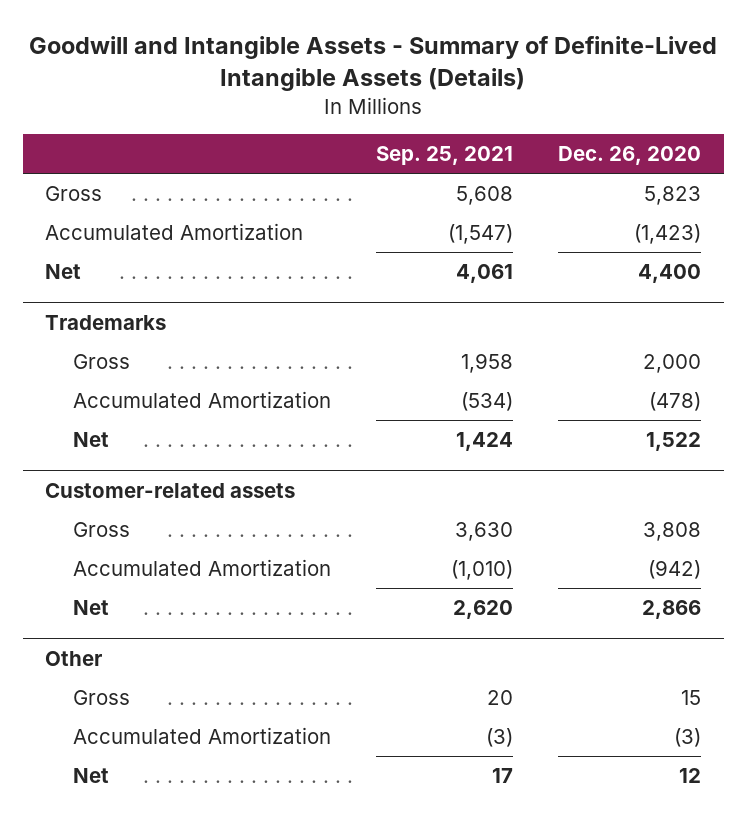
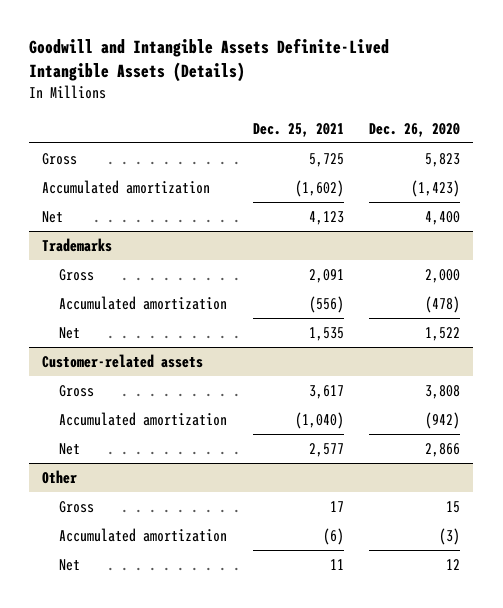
[29,36,718,92] Goodwill and Intangible Assets - Summary of Definite-Lived Intangible Assets (Details) -> [29,38,390,83] Goodwill and Intangible Assets Definite-Lived Intangible Assets (Details)
[376,146,514,166] Sep. 25, 2021 -> none
none -> [252,122,344,137] Dec. 25, 2021
[45,222,304,240] Accumulated Amortization -> [42,180,211,195] Accumulated amortization
[72,390,331,408] Accumulated Amortization -> [59,296,228,311] Accumulated amortization
[72,558,331,576] Accumulated Amortization -> [59,412,228,427] Accumulated amortization
[72,726,331,744] Accumulated Amortization -> [59,528,228,543] Accumulated amortization

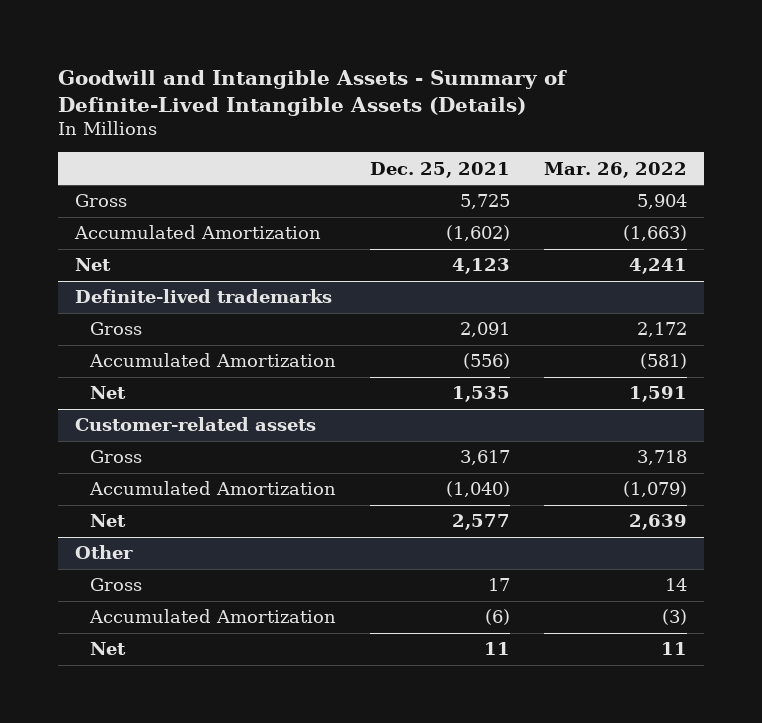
[29,38,390,83] Goodwill and Intangible Assets Definite-Lived Intangible Assets (Details) -> [57,69,567,116] Goodwill and Intangible Assets - Summary of Definite-Lived Intangible Assets (Details)
[369,122,461,137] Dec. 26, 2020 -> none
none -> [543,161,687,178] Mar. 26, 2022
[42,180,211,195] Accumulated amortization -> [73,225,321,240] Accumulated Amortization
[42,238,113,253] Trademarks -> [74,289,332,304] Definite-lived trademarks
[59,296,228,311] Accumulated amortization -> [88,353,336,368] Accumulated Amortization
[59,412,228,427] Accumulated amortization -> [88,481,336,496] Accumulated Amortization
[59,528,228,543] Accumulated amortization -> [88,609,336,624] Accumulated Amortization

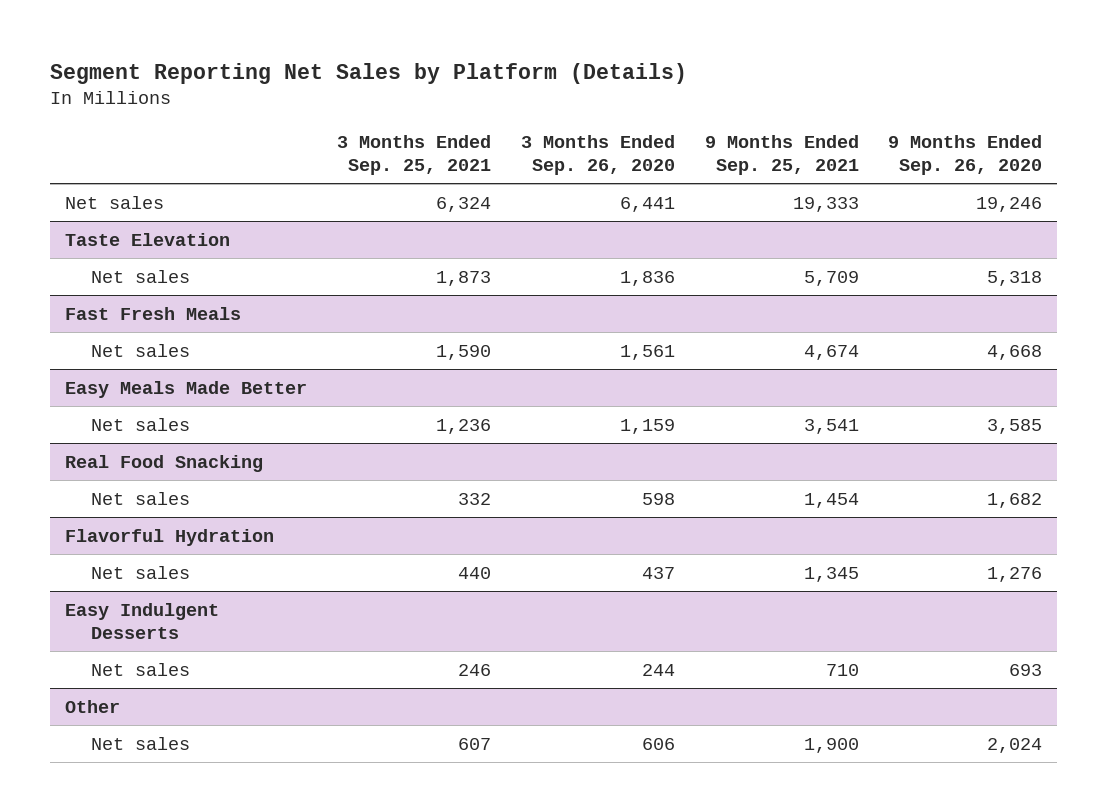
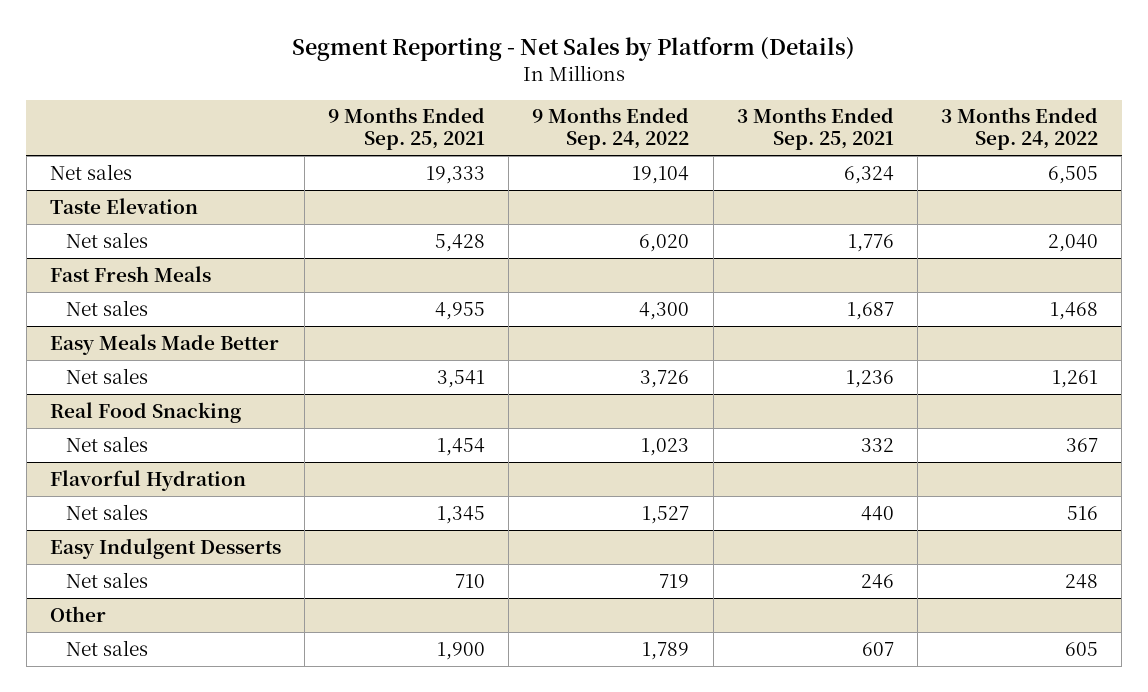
[50,63,688,85] Segment Reporting Net Sales by Platform (Details) -> [291,37,855,62] Segment Reporting - Net Sales by Platform (Details)
[520,134,675,175] 3 Months Ended Sep. 26, 2020 -> none
[888,134,1043,175] 9 Months Ended Sep. 26, 2020 -> none
none -> [532,107,690,151] 9 Months Ended Sep. 24, 2022
none -> [941,107,1099,151] 3 Months Ended Sep. 24, 2022
[435,270,491,286] 1,873 -> [847,233,894,252] 1,776
[803,270,859,286] 5,709 -> [435,233,486,252] 5,428
[435,344,491,360] 1,590 -> [846,301,894,320] 1,687
[803,344,859,360] 4,674 -> [435,301,486,320] 4,955

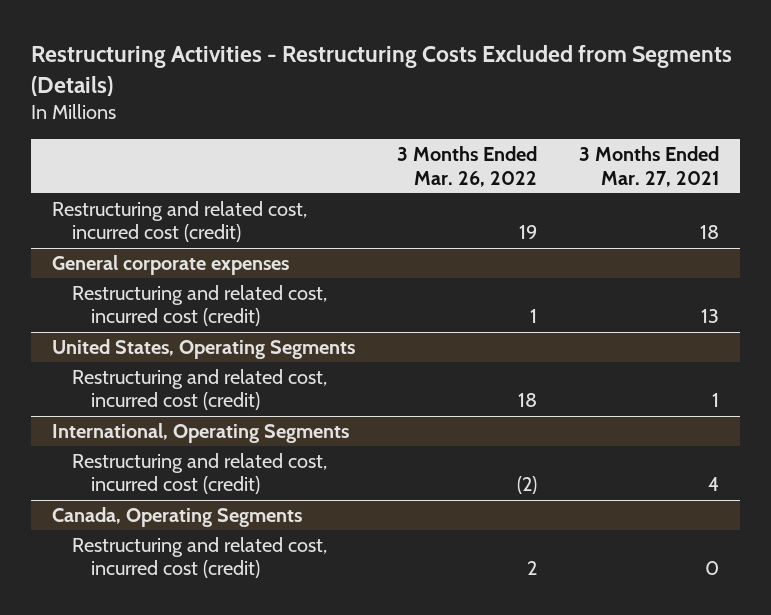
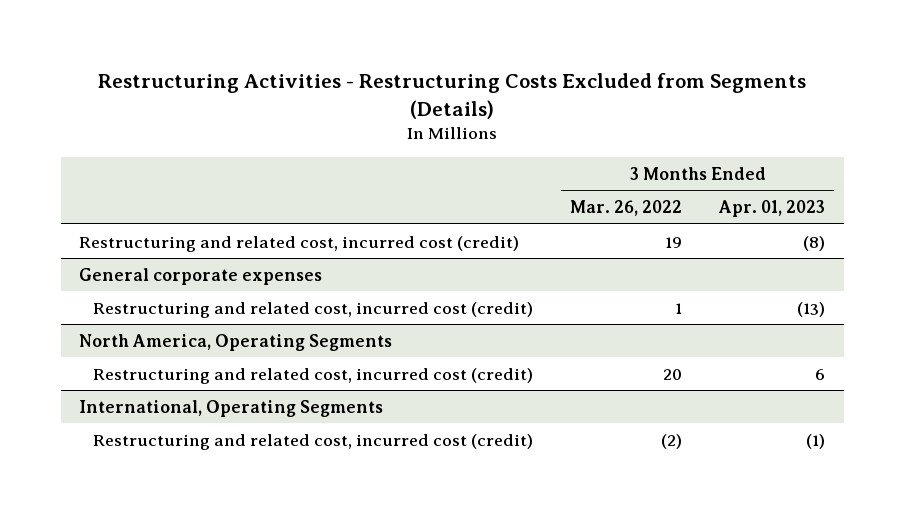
[578,146,719,187] 3 Months Ended Mar. 27, 2021 -> none
none -> [718,200,826,218] Apr. 01, 2023
[52,339,356,360] United States, Operating Segments -> none
none -> [79,333,393,351] North America, Operating Segments
[518,393,538,408] 18 -> [662,368,682,380] 20
[52,507,303,528] Canada, Operating Segments -> none
[71,537,327,579] Restructuring and related cost, incurred cost (credit) -> none

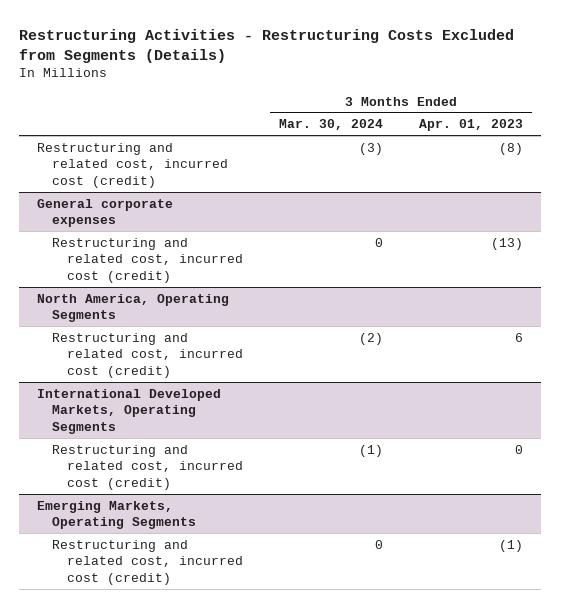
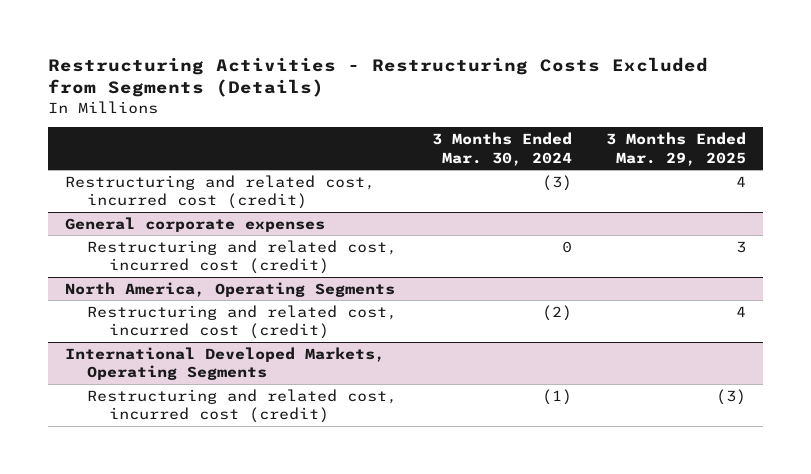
[419,119,524,132] Apr. 01, 2023 -> none
none -> [605,132,746,166] 3 Months Ended Mar. 29, 2025
[37,500,197,530] Emerging Markets, Operating Segments -> none
[52,539,244,586] Restructuring and related cost, incurred cost (credit) -> none

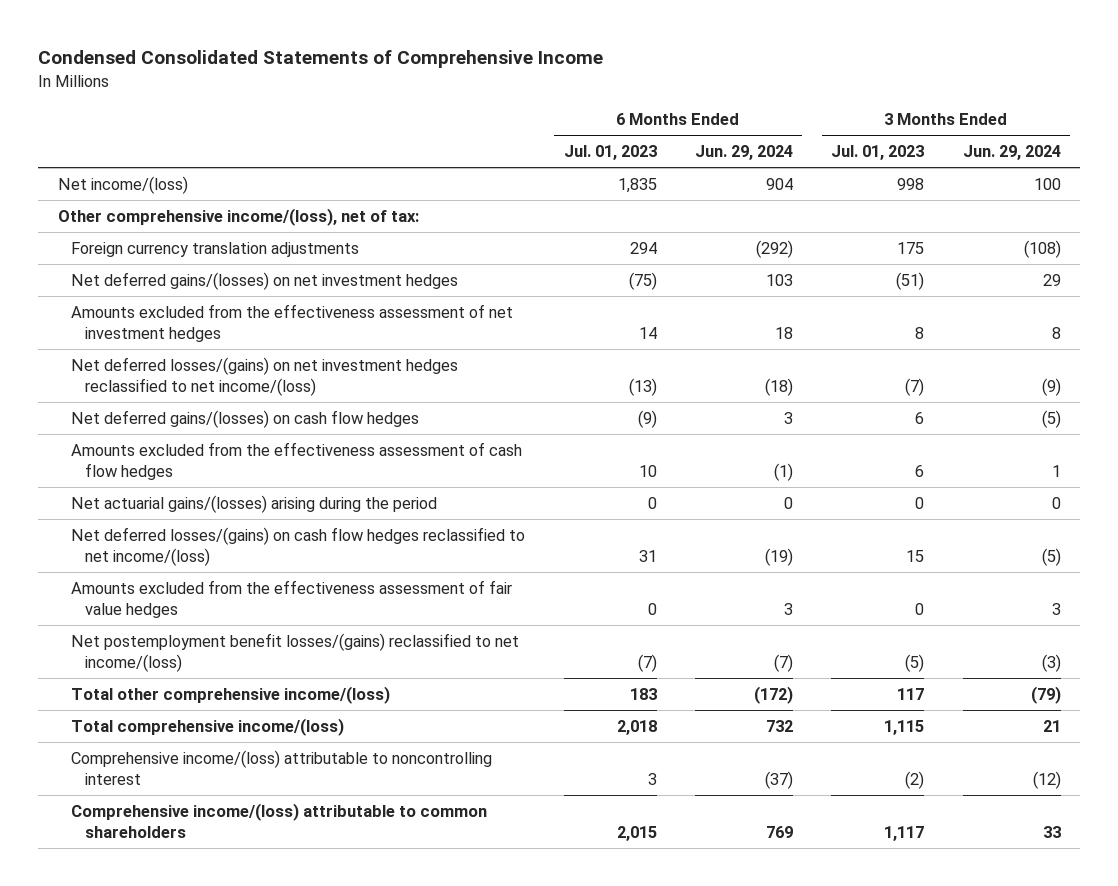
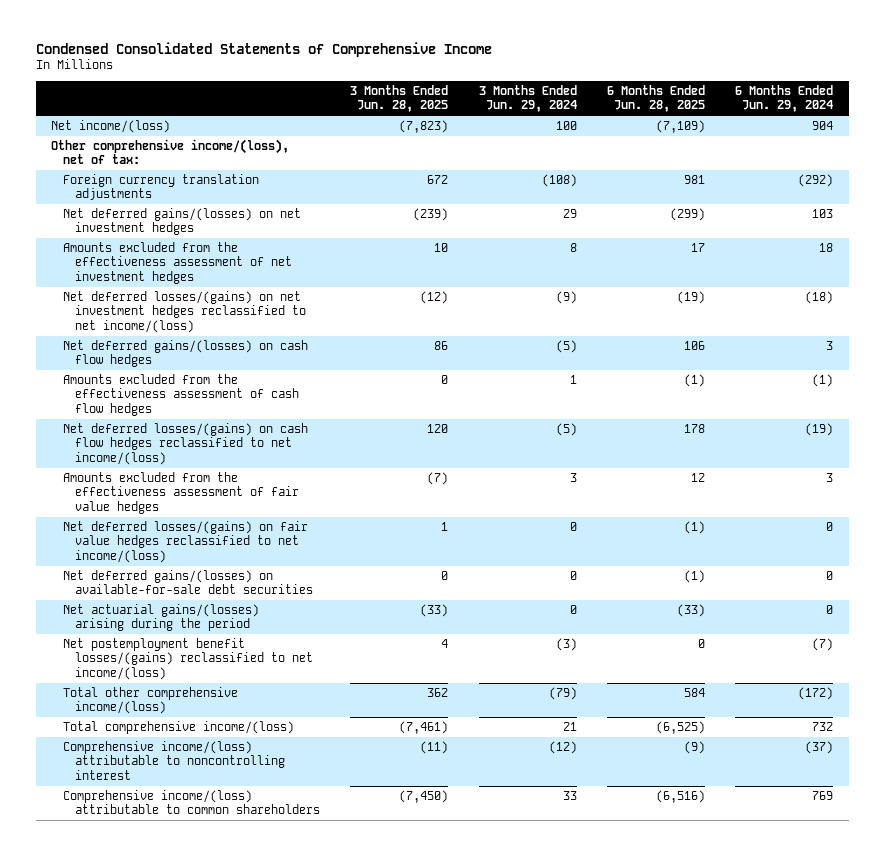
[563,145,657,161] Jul. 01, 2023 -> none
[831,145,925,161] Jul. 01, 2023 -> none
none -> [350,85,449,113] 3 Months Ended Jun. 28, 2025
none -> [607,85,706,113] 6 Months Ended Jun. 28, 2025
none -> [62,521,308,563] Net deferred losses/(gains) on fair value hedges reclassified to net income/(loss)
none -> [62,570,314,595] Net deferred gains/(losses) on available-for-sale debt securities
[71,494,438,513] Net actuarial gains/(losses) arising during the period -> [62,604,259,632] Net actuarial gains/(losses) arising during the period

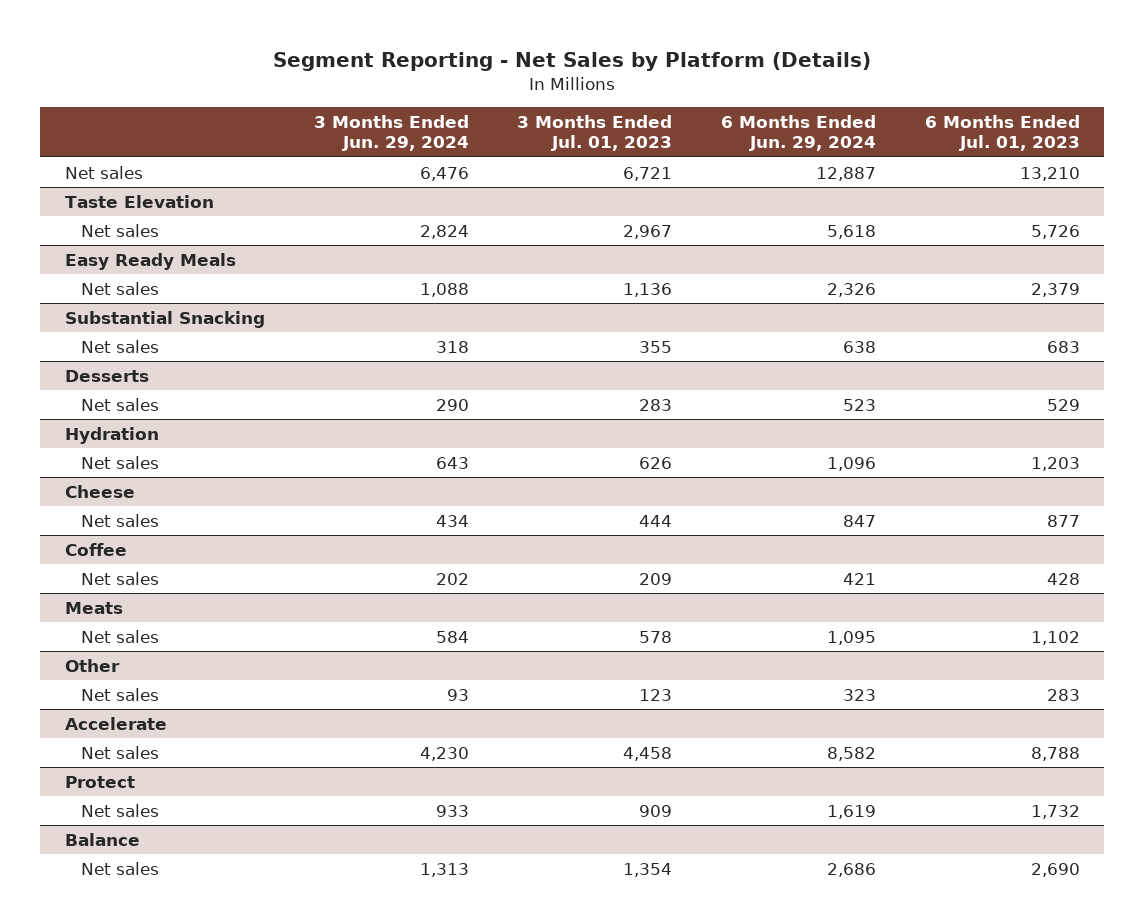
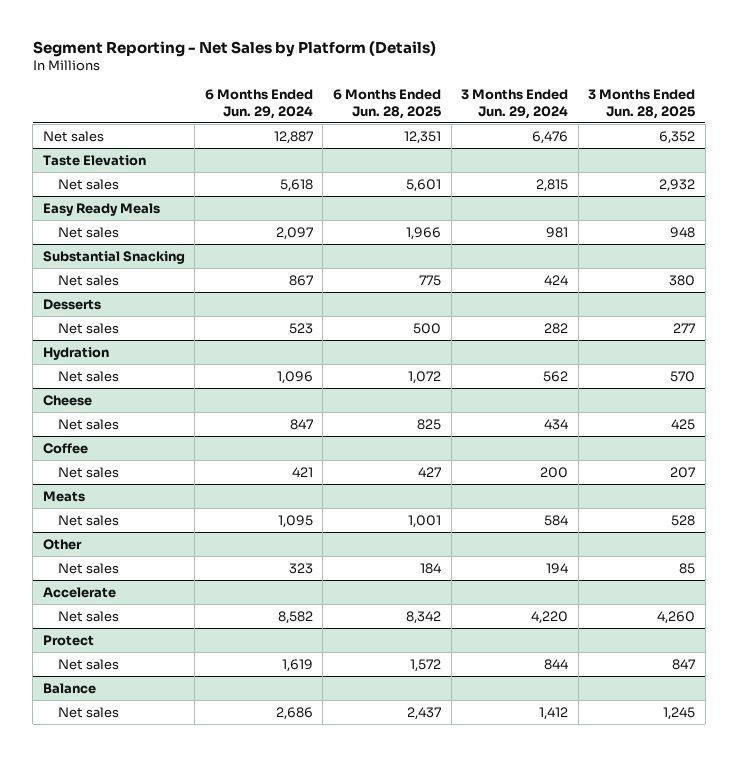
[517,114,673,152] 3 Months Ended Jul. 01, 2023 -> none
[924,114,1080,152] 6 Months Ended Jul. 01, 2023 -> none
none -> [332,89,441,119] 6 Months Ended Jun. 28, 2025
none -> [588,89,696,119] 3 Months Ended Jun. 28, 2025
[419,224,469,239] 2,824 -> [536,178,569,192] 2,815
[419,282,469,297] 1,088 -> [546,226,569,238] 981
[827,282,877,297] 2,326 -> [275,226,313,240] 2,097
[435,340,469,353] 318 -> [544,274,569,285] 424
[843,340,877,353] 638 -> [288,274,313,286] 867
[435,398,469,411] 290 -> [544,322,569,334] 282
[435,456,469,469] 643 -> [543,370,569,382] 562
[435,572,469,585] 202 -> [540,466,569,478] 200
[446,688,469,701] 93 -> [546,562,569,574] 194
[419,746,469,761] 4,230 -> [531,610,569,624] 4,220
[435,804,469,817] 933 -> [544,658,569,670] 844
[419,862,469,877] 1,313 -> [539,706,569,720] 1,412

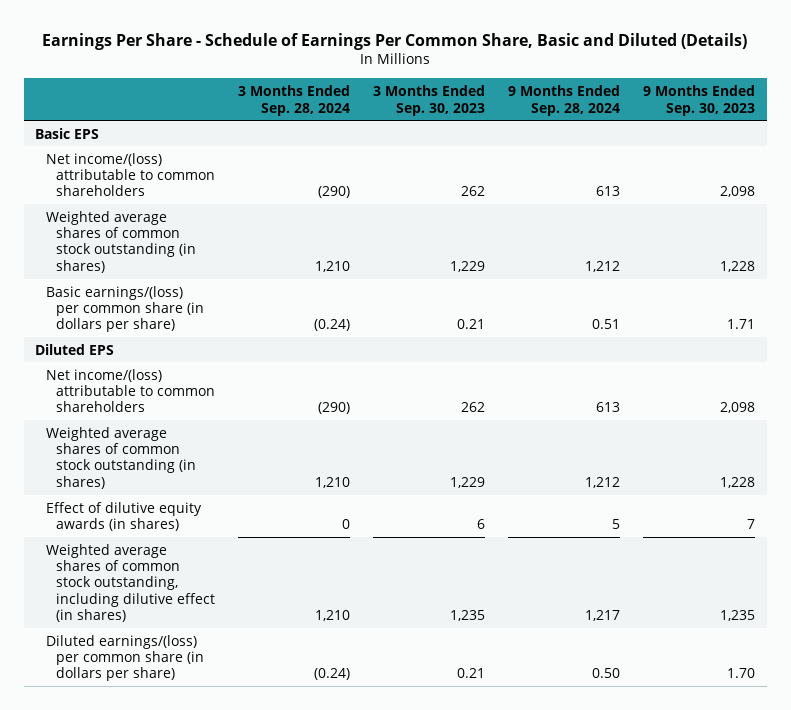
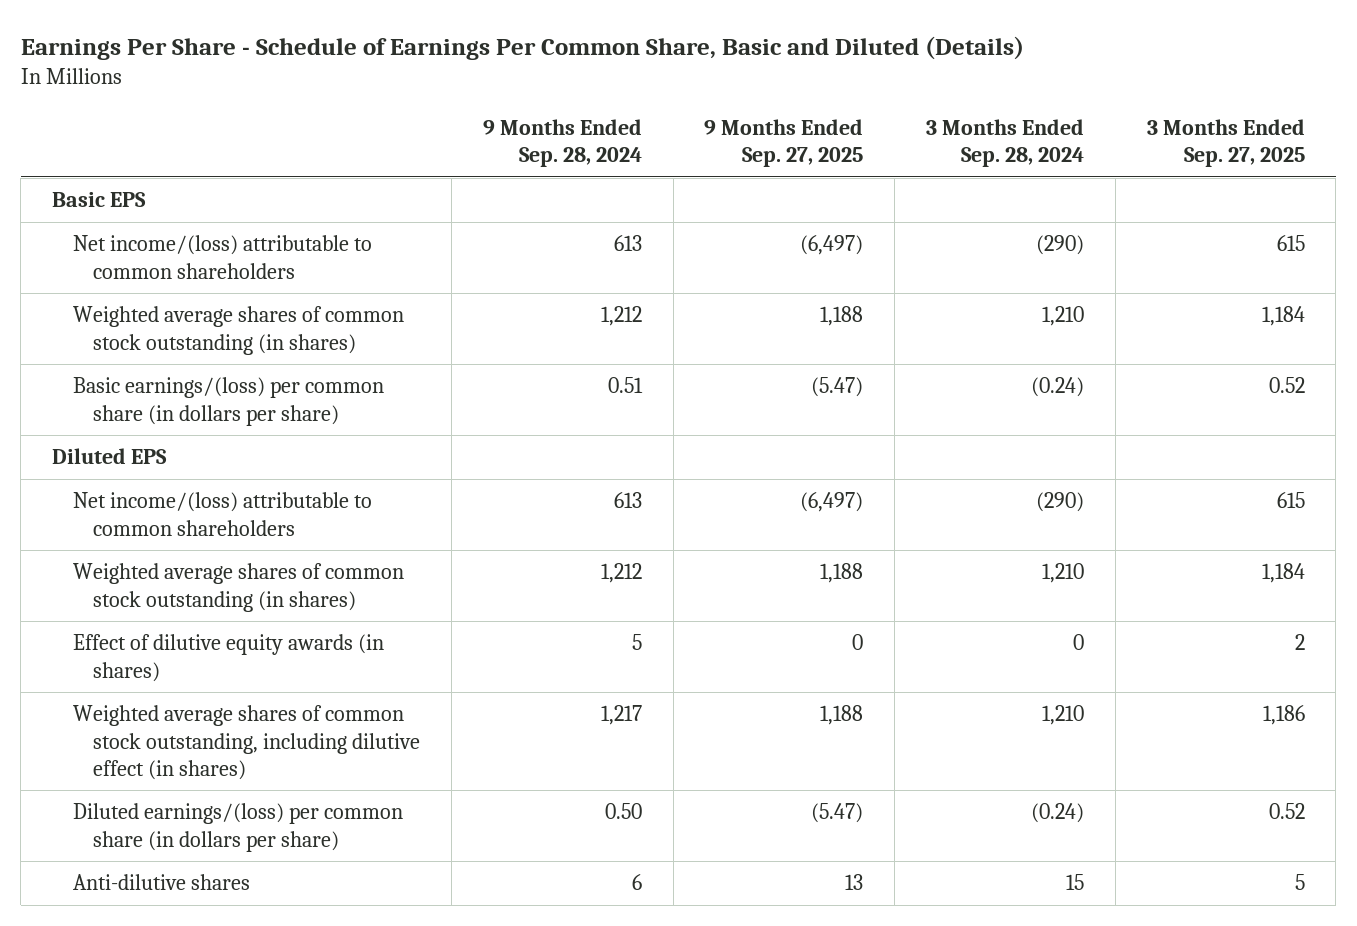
[373,85,486,116] 3 Months Ended Sep. 30, 2023 -> none
[643,85,756,116] 9 Months Ended Sep. 30, 2023 -> none
none -> [704,119,864,168] 9 Months Ended Sep. 27, 2025
none -> [1146,119,1305,168] 3 Months Ended Sep. 27, 2025
none -> [72,874,250,891] Anti-dilutive shares

